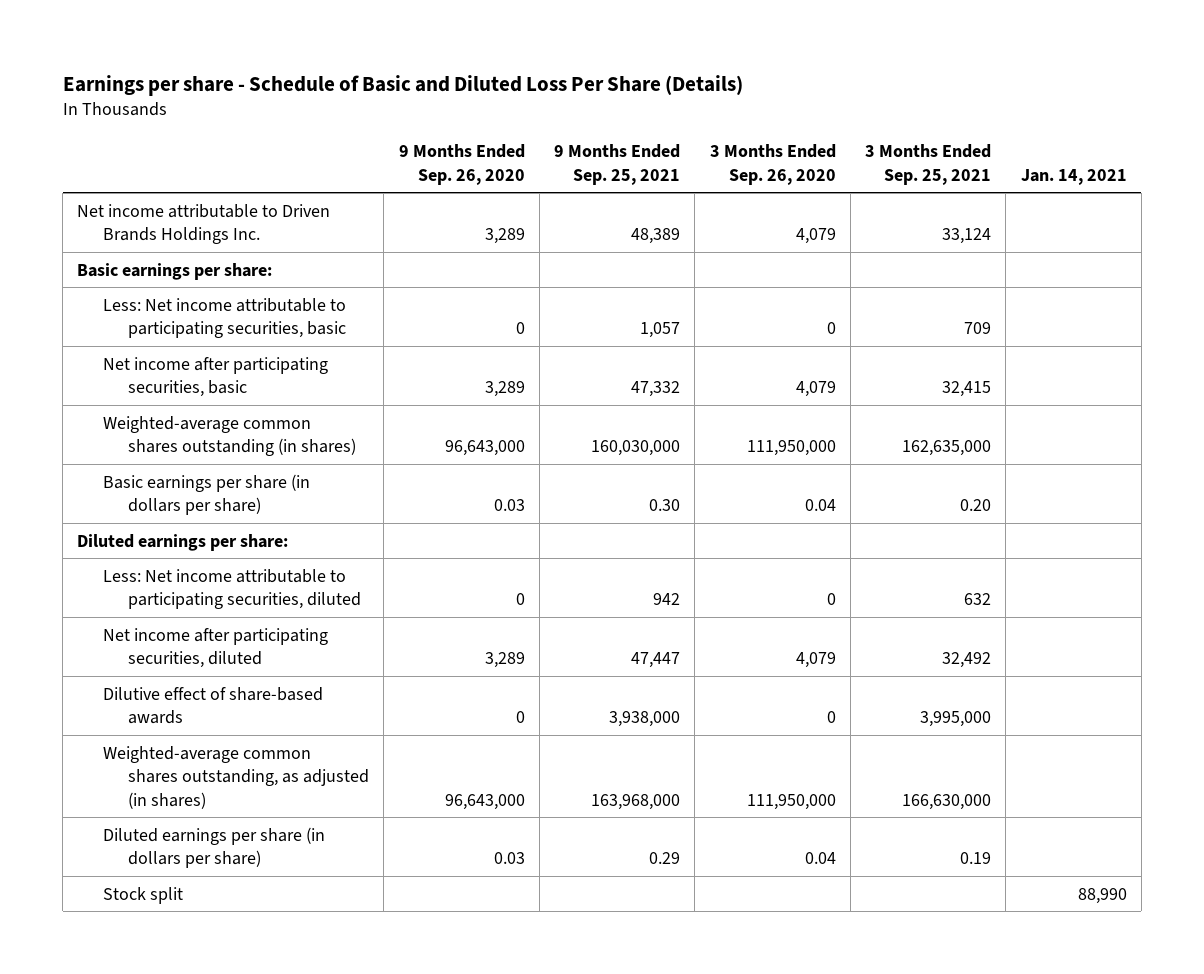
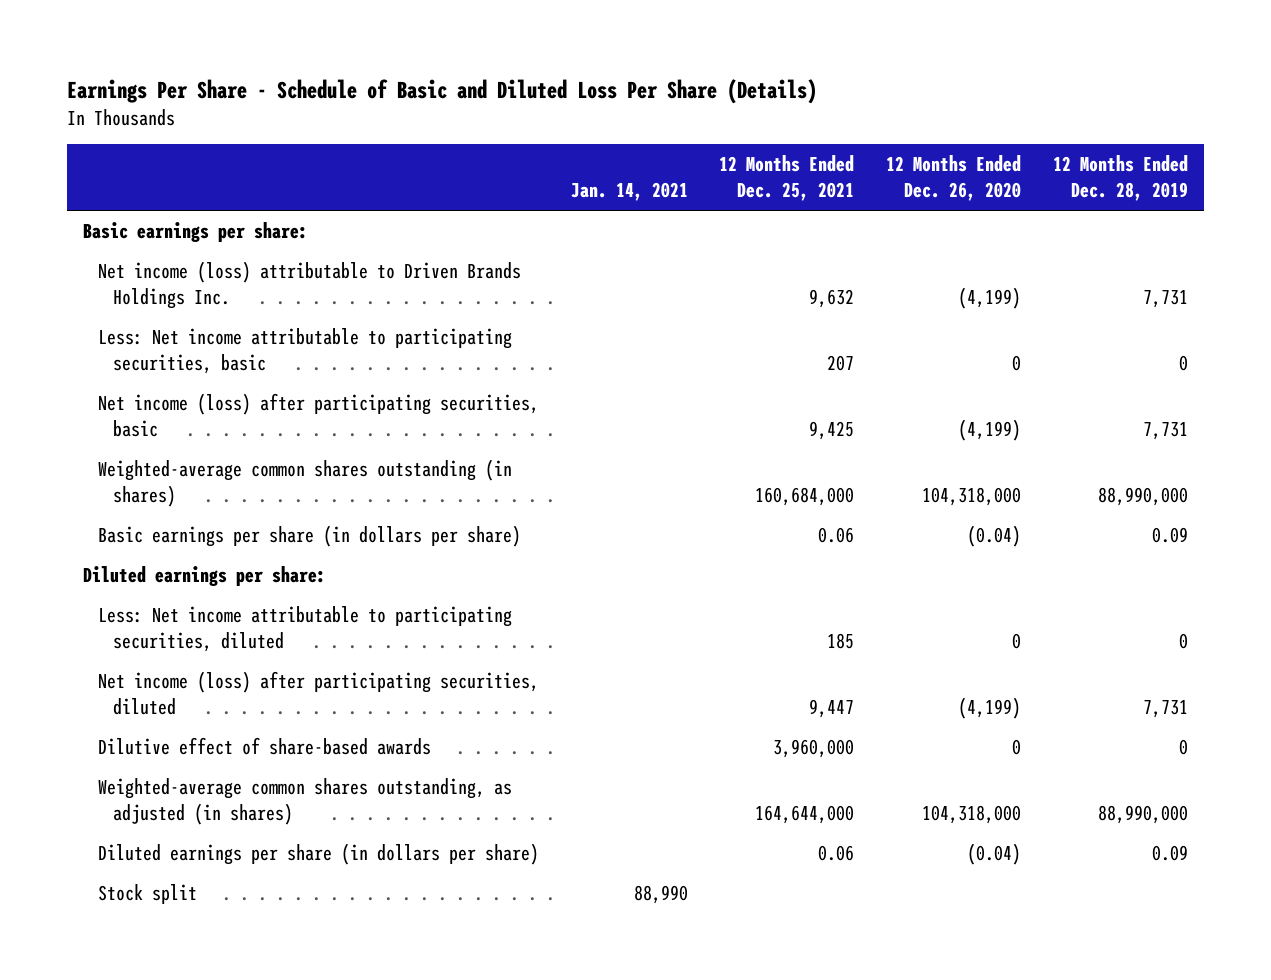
[62,74,743,96] Earnings per share - Schedule of Basic and Diluted Loss Per Share (Details) -> [67,78,818,104] Earnings Per Share - Schedule of Basic and Diluted Loss Per Share (Details)
[398,144,525,185] 9 Months Ended Sep. 26, 2020 -> none
[554,144,681,185] 9 Months Ended Sep. 25, 2021 -> none
[709,144,836,185] 3 Months Ended Sep. 26, 2020 -> none
[865,144,992,185] 3 Months Ended Sep. 25, 2021 -> none
none -> [719,155,855,202] 12 Months Ended Dec. 25, 2021
none -> [886,155,1022,202] 12 Months Ended Dec. 26, 2020
none -> [1052,155,1188,202] 12 Months Ended Dec. 28, 2019
[77,203,331,245] Net income attributable to Driven Brands Holdings Inc. -> none
none -> [98,261,522,309] Net income (loss) attributable to Driven Brands Holdings Inc.
[102,356,328,398] Net income after participating securities, basic -> [98,393,540,437] Net income (loss) after participating securities, basic
[102,627,328,669] Net income after participating securities, diluted -> [98,671,540,715] Net income (loss) after participating securities, diluted

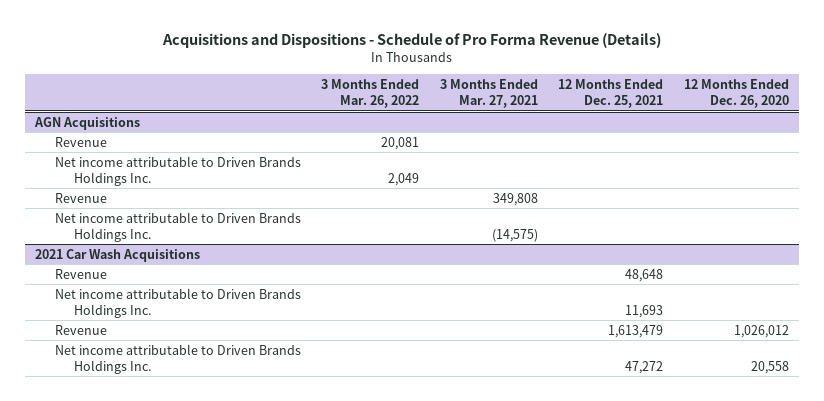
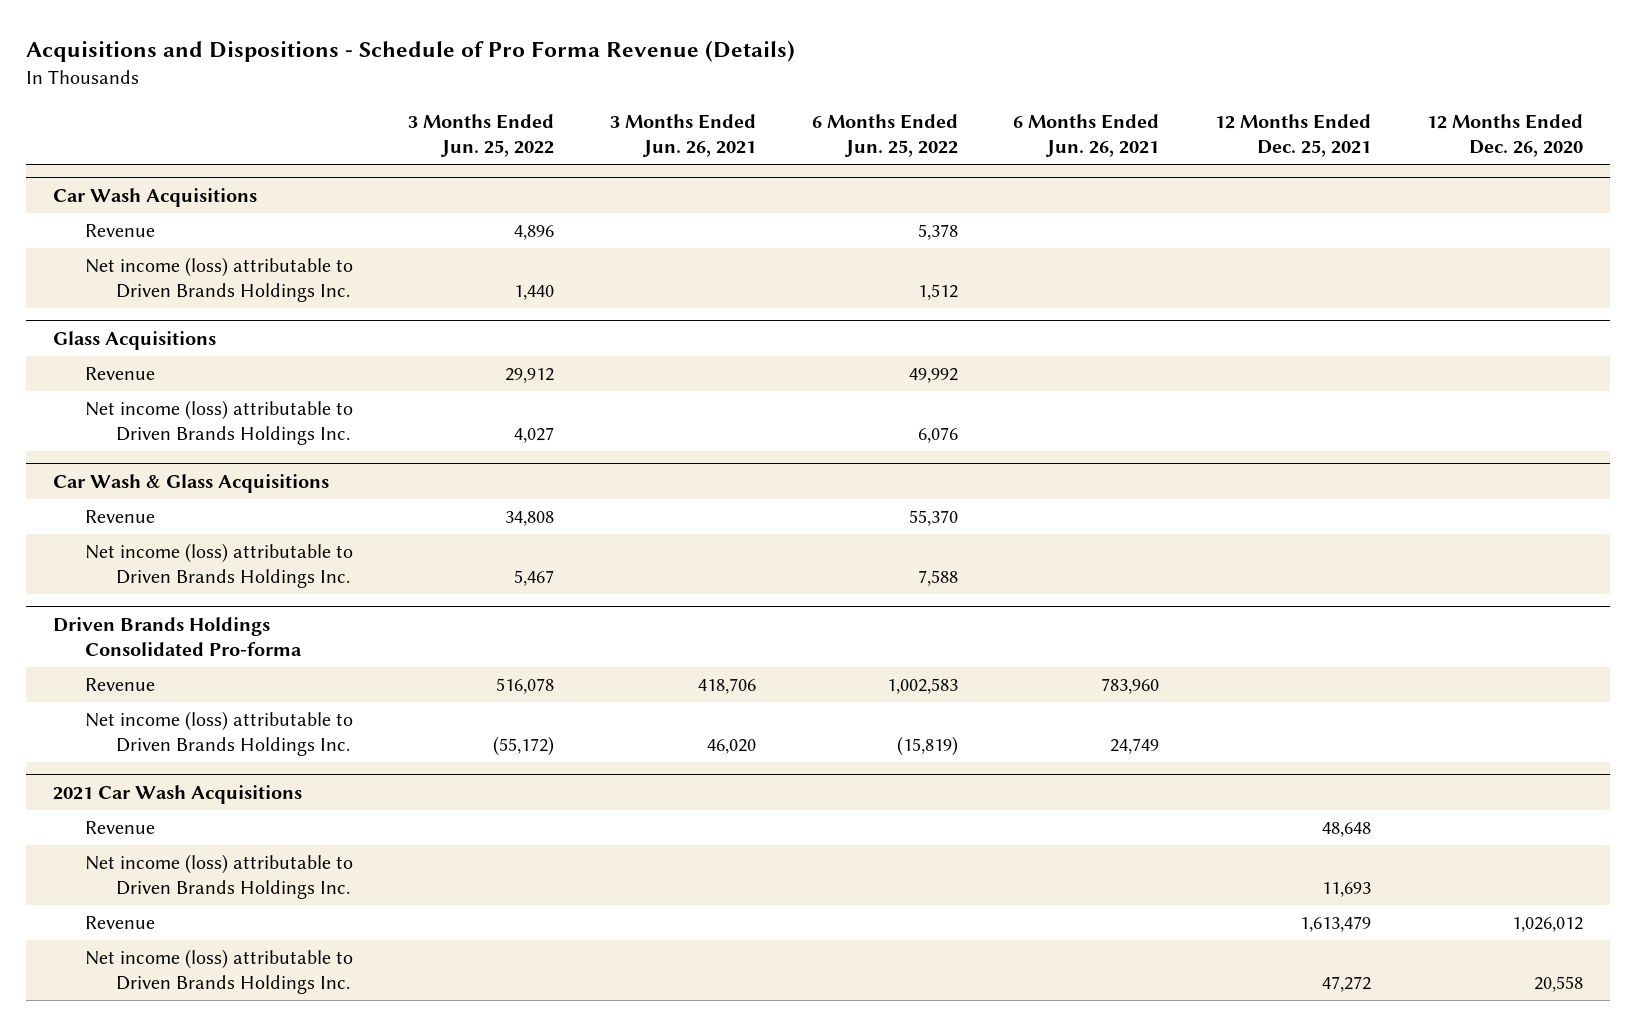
[321,79,420,108] 3 Months Ended Mar. 26, 2022 -> none
[439,79,538,108] 3 Months Ended Mar. 27, 2021 -> none
none -> [408,113,555,157] 3 Months Ended Jun. 25, 2022
none -> [610,113,757,157] 3 Months Ended Jun. 26, 2021
none -> [811,113,958,157] 6 Months Ended Jun. 25, 2022
none -> [1013,113,1160,157] 6 Months Ended Jun. 26, 2021
[34,116,141,130] AGN Acquisitions -> none
[54,136,107,147] Revenue -> none
[54,155,301,186] Net income attributable to Driven Brands Holdings Inc. -> none
[54,192,107,203] Revenue -> none
[54,211,301,242] Net income attributable to Driven Brands Holdings Inc. -> none
none -> [53,187,258,207] Car Wash Acquisitions
none -> [84,224,155,238] Revenue
none -> [84,257,353,303] Net income (loss) attributable to Driven Brands Holdings Inc.
none -> [53,330,217,350] Glass Acquisitions
none -> [84,367,155,381] Revenue
none -> [84,400,353,446] Net income (loss) attributable to Driven Brands Holdings Inc.
none -> [53,473,330,493] Car Wash & Glass Acquisitions
none -> [84,510,155,524] Revenue
none -> [84,543,353,589] Net income (loss) attributable to Driven Brands Holdings Inc.
none -> [53,616,302,656] Driven Brands Holdings Consolidated Pro-forma
none -> [84,678,155,692] Revenue
none -> [84,711,353,757] Net income (loss) attributable to Driven Brands Holdings Inc.
[54,287,301,318] Net income attributable to Driven Brands Holdings Inc. -> [84,854,353,900] Net income (loss) attributable to Driven Brands Holdings Inc.
[54,343,301,374] Net income attributable to Driven Brands Holdings Inc. -> [84,949,353,995] Net income (loss) attributable to Driven Brands Holdings Inc.

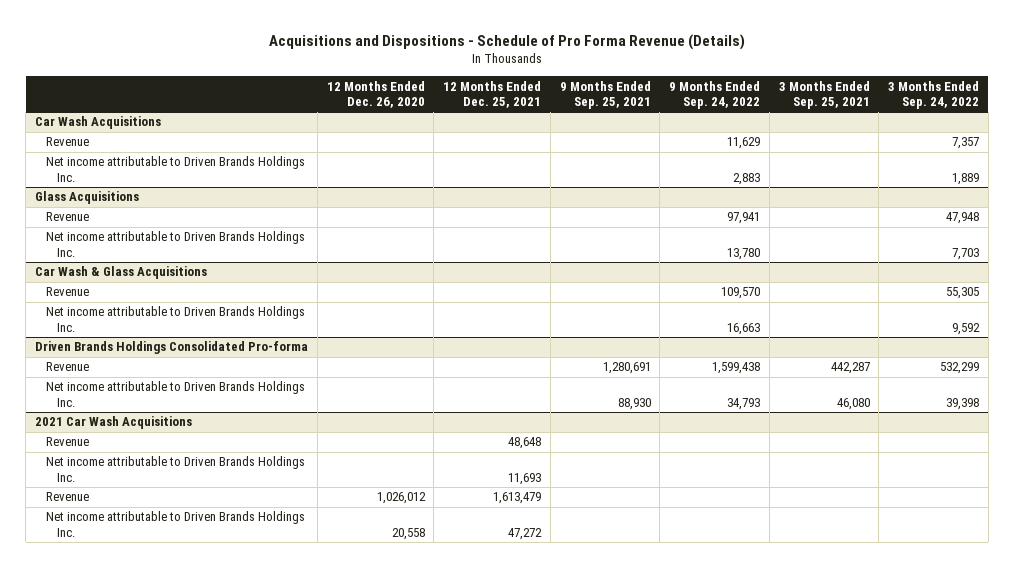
[408,113,555,157] 3 Months Ended Jun. 25, 2022 -> none
[610,113,757,157] 3 Months Ended Jun. 26, 2021 -> none
[811,113,958,157] 6 Months Ended Jun. 25, 2022 -> none
[1013,113,1160,157] 6 Months Ended Jun. 26, 2021 -> none
none -> [559,80,651,109] 9 Months Ended Sep. 25, 2021
none -> [669,80,761,109] 9 Months Ended Sep. 24, 2022
none -> [778,80,870,109] 3 Months Ended Sep. 25, 2021
none -> [888,80,980,109] 3 Months Ended Sep. 24, 2022
[84,257,353,303] Net income (loss) attributable to Driven Brands Holdings Inc. -> [45,156,305,182] Net income attributable to Driven Brands Holdings Inc.
[84,400,353,446] Net income (loss) attributable to Driven Brands Holdings Inc. -> [45,231,305,257] Net income attributable to Driven Brands Holdings Inc.
[84,543,353,589] Net income (loss) attributable to Driven Brands Holdings Inc. -> [45,306,305,332] Net income attributable to Driven Brands Holdings Inc.
[84,711,353,757] Net income (loss) attributable to Driven Brands Holdings Inc. -> [45,381,305,407] Net income attributable to Driven Brands Holdings Inc.
[84,854,353,900] Net income (loss) attributable to Driven Brands Holdings Inc. -> [45,456,305,482] Net income attributable to Driven Brands Holdings Inc.
[84,949,353,995] Net income (loss) attributable to Driven Brands Holdings Inc. -> [45,511,305,537] Net income attributable to Driven Brands Holdings Inc.

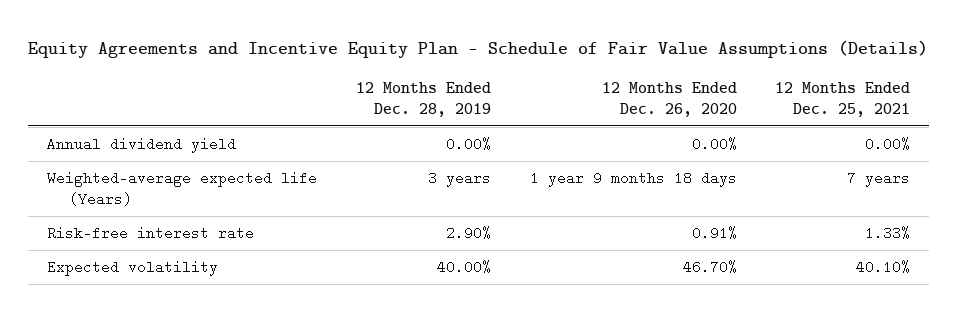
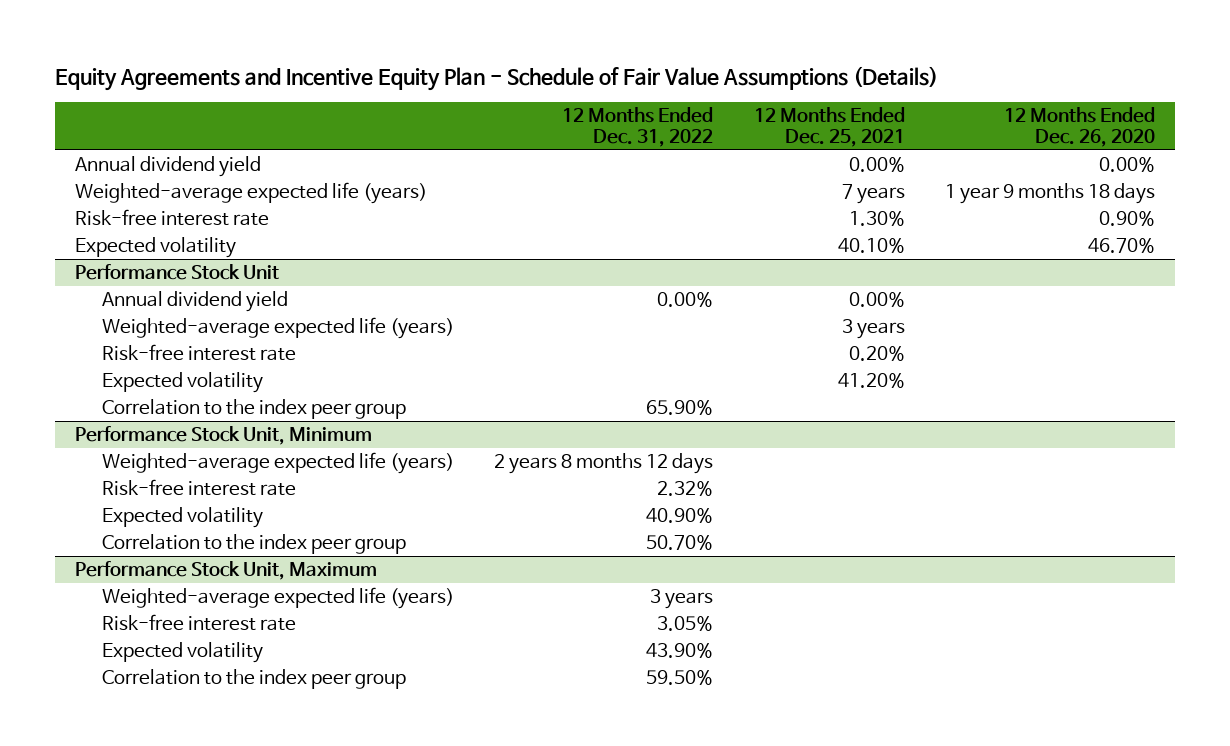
[356,81,492,117] 12 Months Ended Dec. 28, 2019 -> none
none -> [562,106,714,148] 12 Months Ended Dec. 31, 2022
[47,171,318,207] Weighted-average expected life (Years) -> [75,181,428,204] Weighted-average expected life (years)
[691,226,737,241] 0.91% -> [1099,210,1156,226] 0.90%
[865,226,911,241] 1.33% -> [848,210,905,226] 1.30%
none -> [75,263,280,280] Performance Stock Unit
none -> [102,290,289,312] Annual dividend yield
none -> [102,316,455,339] Weighted-average expected life (years)
none -> [102,343,297,361] Risk-free interest rate
none -> [102,371,264,393] Expected volatility
none -> [102,398,407,419] Correlation to the index peer group
none -> [75,425,373,445] Performance Stock Unit, Minimum
none -> [102,451,455,474] Weighted-average expected life (years)
none -> [102,478,297,496] Risk-free interest rate
none -> [102,506,264,528] Expected volatility
none -> [102,533,407,554] Correlation to the index peer group
none -> [75,560,378,580] Performance Stock Unit, Maximum
none -> [102,586,455,609] Weighted-average expected life (years)
none -> [102,613,297,631] Risk-free interest rate
none -> [102,641,264,663] Expected volatility
none -> [102,668,407,689] Correlation to the index peer group

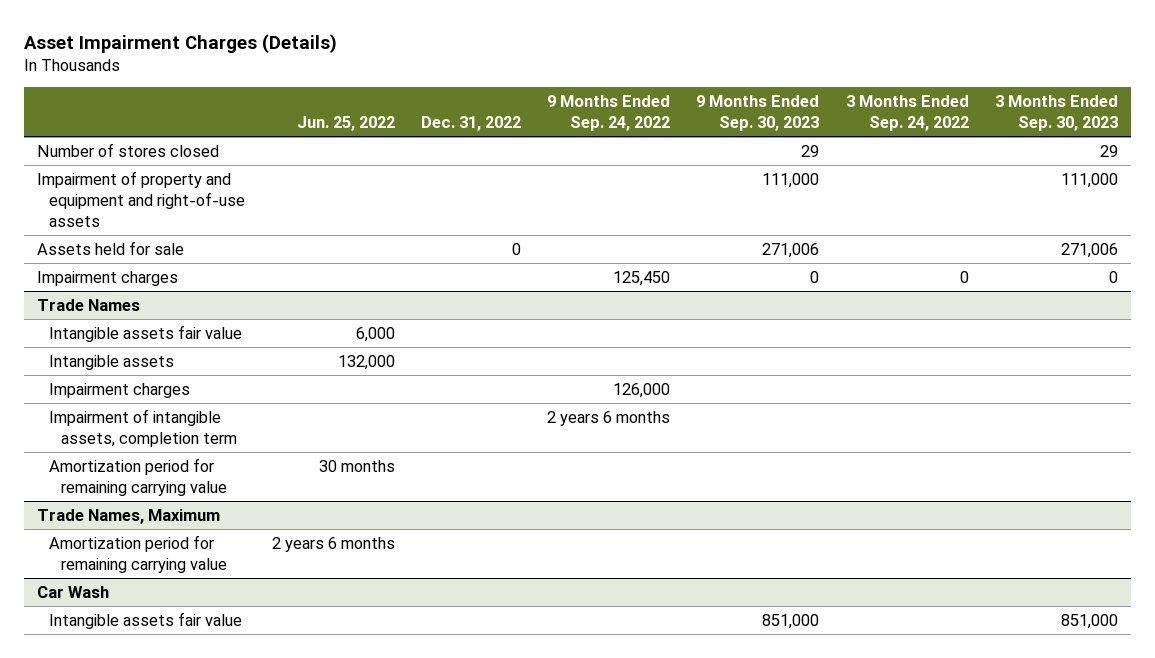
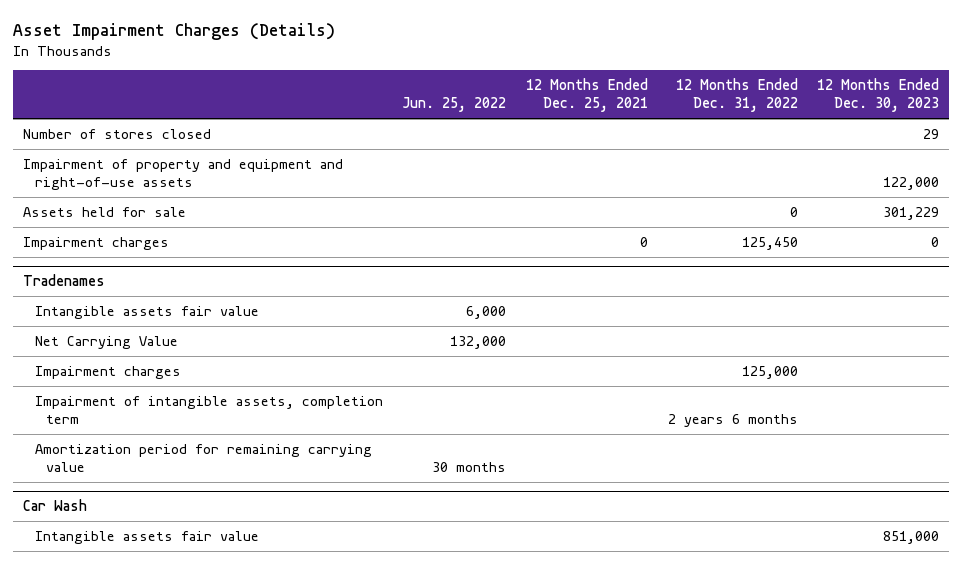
[420,115,521,131] Dec. 31, 2022 -> none
[547,94,671,131] 9 Months Ended Sep. 24, 2022 -> none
[696,94,820,131] 9 Months Ended Sep. 30, 2023 -> none
[845,94,969,131] 3 Months Ended Sep. 24, 2022 -> none
[995,94,1119,131] 3 Months Ended Sep. 30, 2023 -> none
none -> [526,78,649,113] 12 Months Ended Dec. 25, 2021
none -> [675,78,798,113] 12 Months Ended Dec. 31, 2022
none -> [817,78,940,113] 12 Months Ended Dec. 30, 2023
[36,298,140,311] Trade Names -> [22,273,105,286] Tradenames
[49,354,175,370] Intangible assets -> [34,335,178,349] Net Carrying Value
[36,508,220,524] Trade Names, Maximum -> none
[49,534,228,573] Amortization period for remaining carrying value -> none

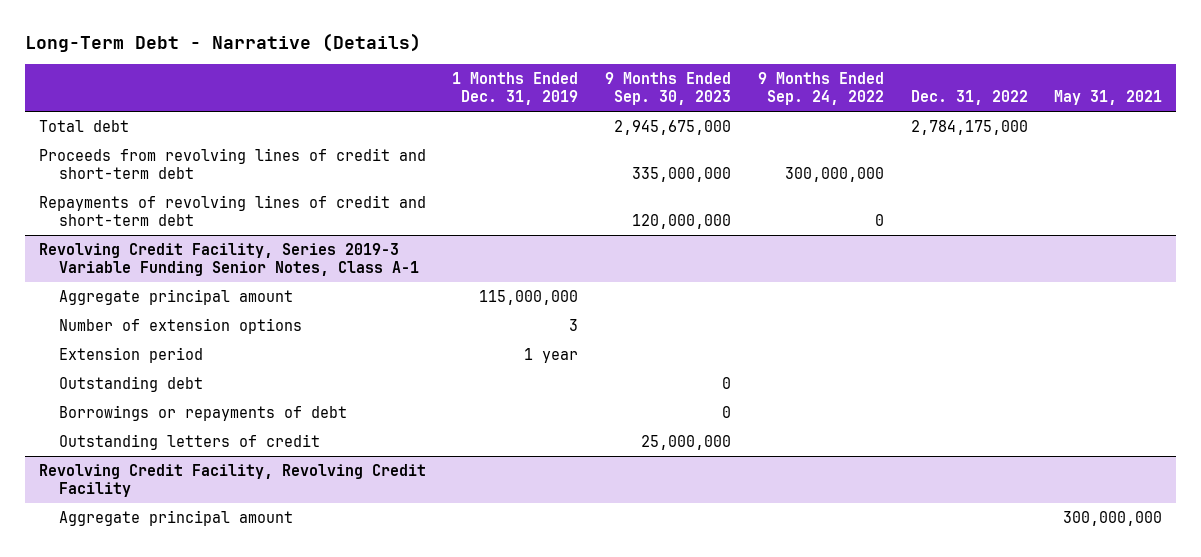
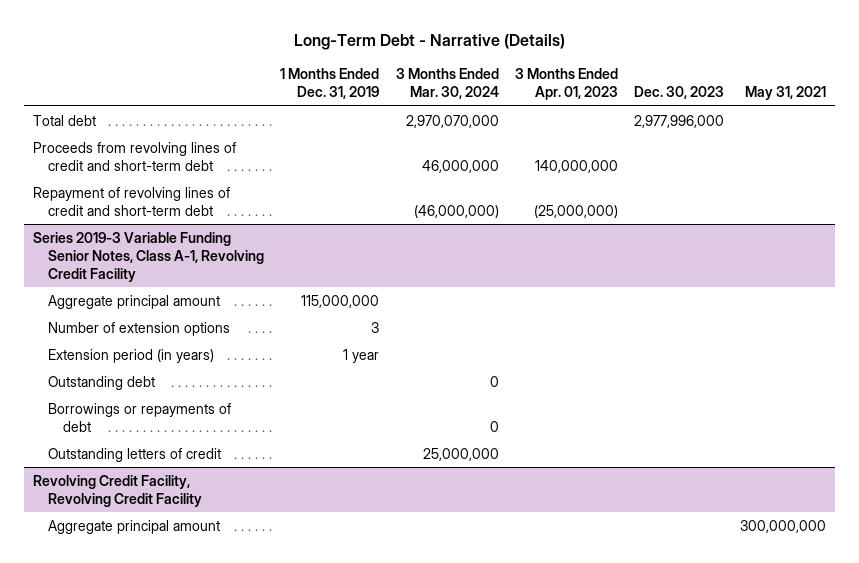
[605,71,732,106] 9 Months Ended Sep. 30, 2023 -> none
[757,71,884,106] 9 Months Ended Sep. 24, 2022 -> none
[910,90,1028,106] Dec. 31, 2022 -> none
none -> [395,68,499,100] 3 Months Ended Mar. 30, 2024
none -> [514,68,618,101] 3 Months Ended Apr. 01, 2023
none -> [634,86,725,100] Dec. 30, 2023
[38,194,426,227] Repayments of revolving lines of credit and short-term debt -> [32,186,230,216] Repayment of revolving lines of credit and short-term debt
[38,242,420,277] Revolving Credit Facility, Series 2019-3 Variable Funding Senior Notes, Class A-1 -> [32,231,264,283] Series 2019-3 Variable Funding Senior Notes, Class A-1, Revolving Credit Facility
[59,346,204,363] Extension period -> [47,348,214,363] Extension period (in years)

